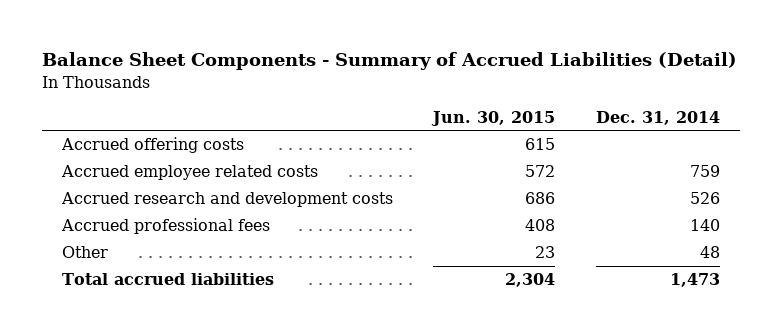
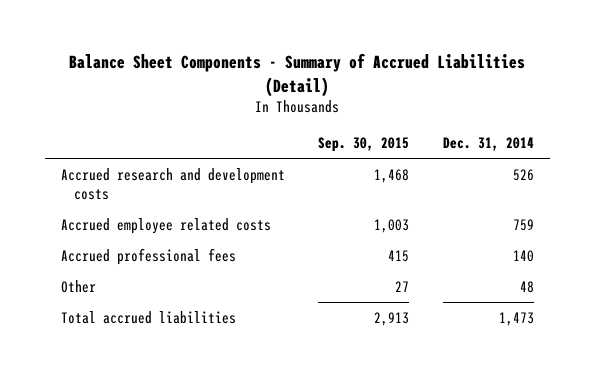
[431,110,556,126] Jun. 30, 2015 -> none
none -> [318,137,410,153] Sep. 30, 2015
[61,137,245,154] Accrued offering costs -> none
[61,165,319,181] Accrued employee related costs -> [61,217,272,234] Accrued employee related costs

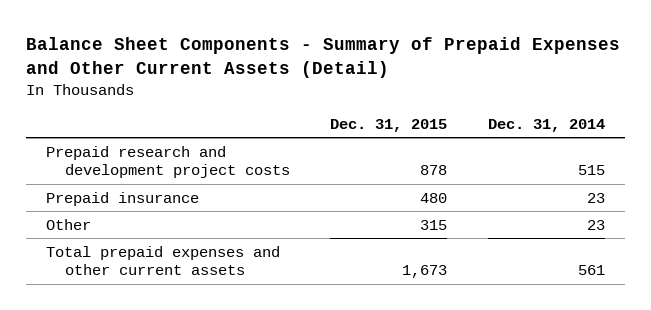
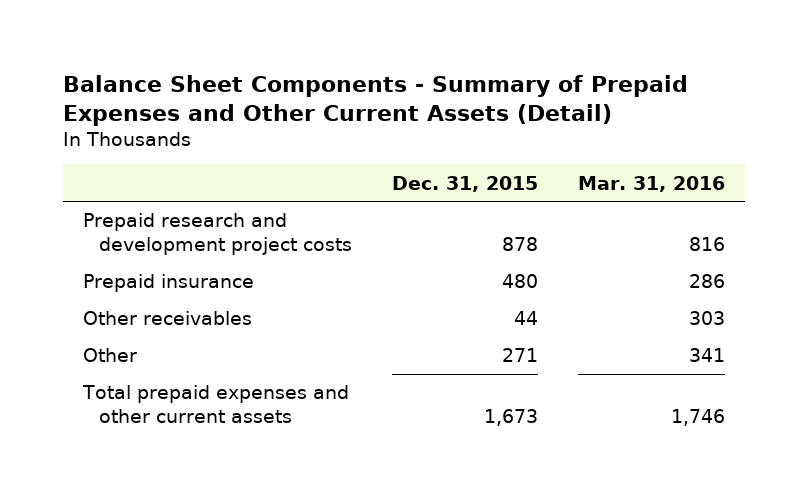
[487,118,605,132] Dec. 31, 2014 -> none
none -> [577,175,725,192] Mar. 31, 2016
none -> [83,311,253,326] Other receivables
[420,219,448,230] 315 -> [501,348,538,363] 271

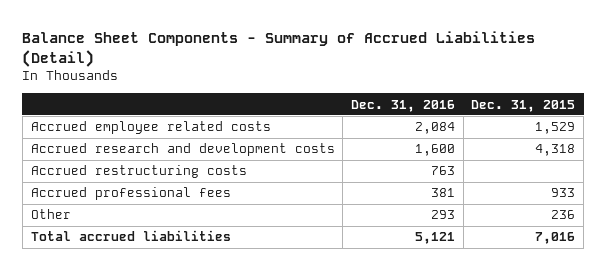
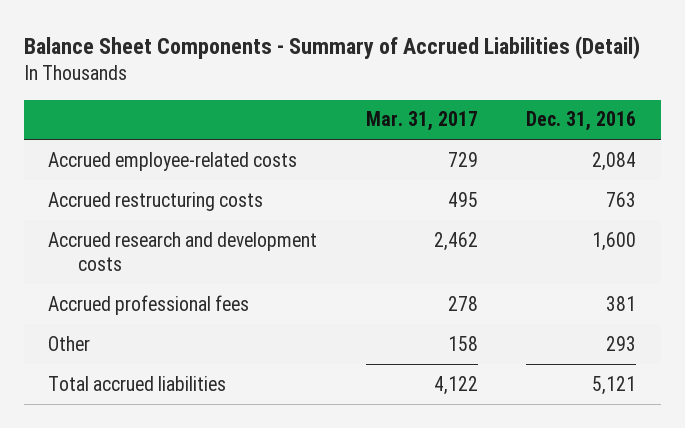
[471,99,576,112] Dec. 31, 2015 -> none
none -> [365,111,478,132] Mar. 31, 2017
[30,121,271,135] Accrued employee related costs -> [48,151,298,171] Accrued employee-related costs
[30,143,335,157] Accrued research and development costs -> [48,231,318,272] Accrued research and development costs

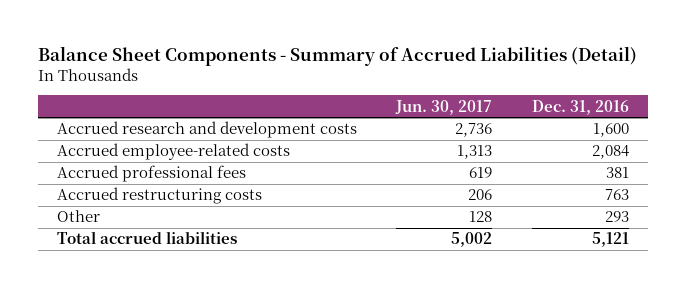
[365,111,478,132] Mar. 31, 2017 -> none
none -> [395,99,493,115] Jun. 30, 2017
[48,151,298,171] Accrued employee-related costs -> [57,143,291,161] Accrued employee-related costs
[48,191,264,211] Accrued restructuring costs -> [57,187,263,205] Accrued restructuring costs

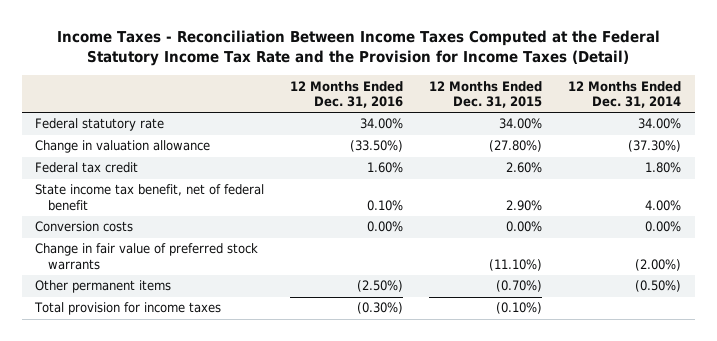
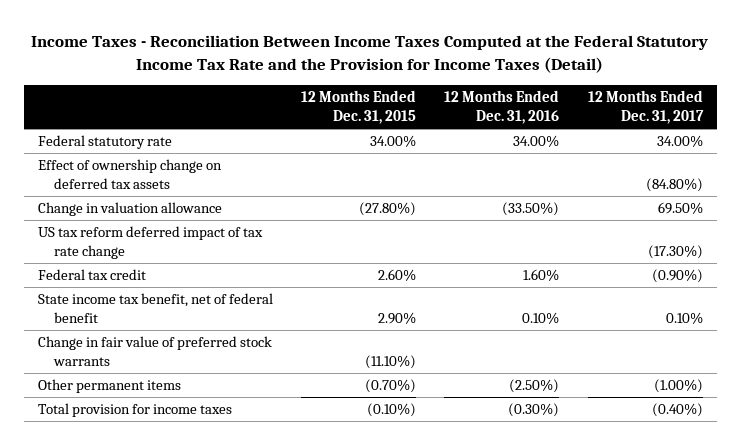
[568,80,682,109] 12 Months Ended Dec. 31, 2014 -> none
none -> [587,90,704,125] 12 Months Ended Dec. 31, 2017
none -> [38,158,223,190] Effect of ownership change on deferred tax assets
none -> [38,225,264,260] US tax reform deferred impact of tax rate change
[35,221,134,233] Conversion costs -> none

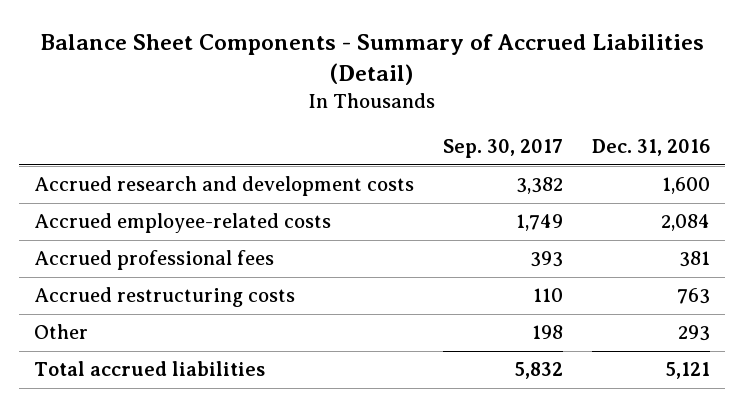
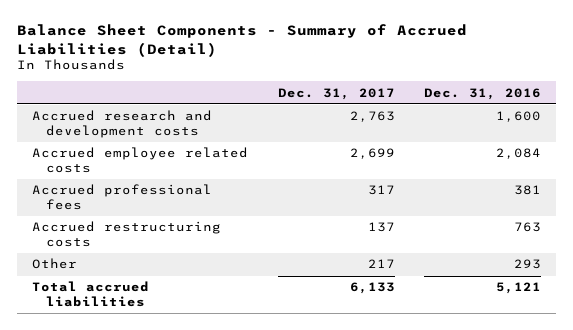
[442,139,563,159] Sep. 30, 2017 -> none
none -> [277,87,395,100] Dec. 31, 2017
[33,213,331,234] Accrued employee-related costs -> [31,147,248,173] Accrued employee related costs

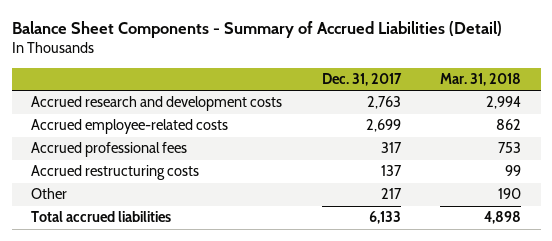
[424,87,542,100] Dec. 31, 2016 -> none
none -> [439,72,521,86] Mar. 31, 2018
[31,147,248,173] Accrued employee related costs -> [31,119,229,135] Accrued employee-related costs

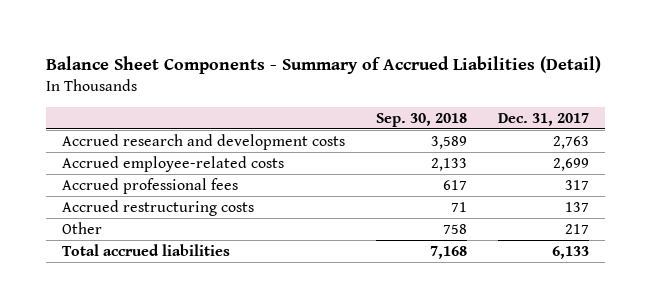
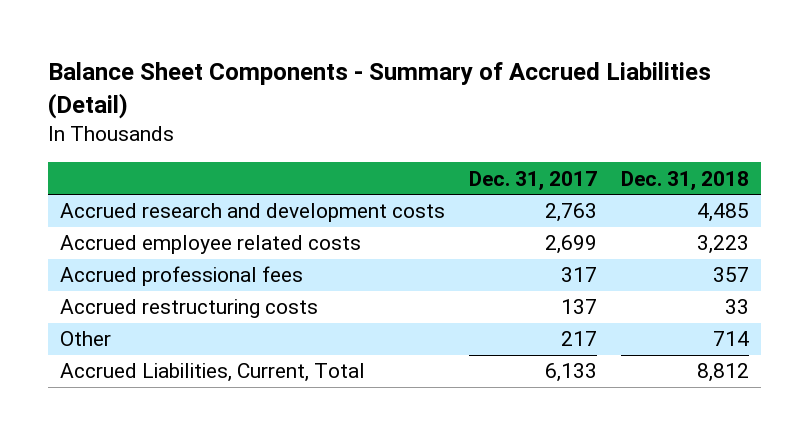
[375,112,467,127] Sep. 30, 2018 -> none
none -> [620,170,749,191] Dec. 31, 2018
[61,155,284,172] Accrued employee-related costs -> [59,235,361,255] Accrued employee related costs
[61,243,230,256] Total accrued liabilities -> [59,363,365,383] Accrued Liabilities, Current, Total

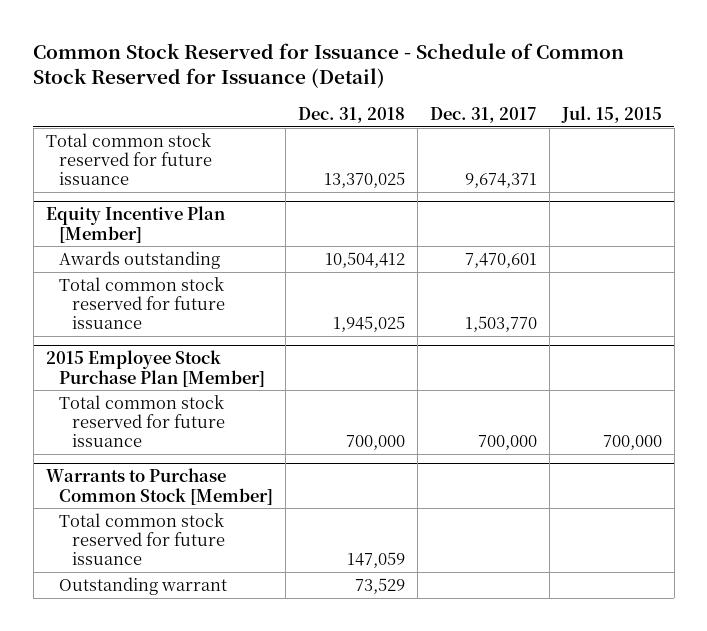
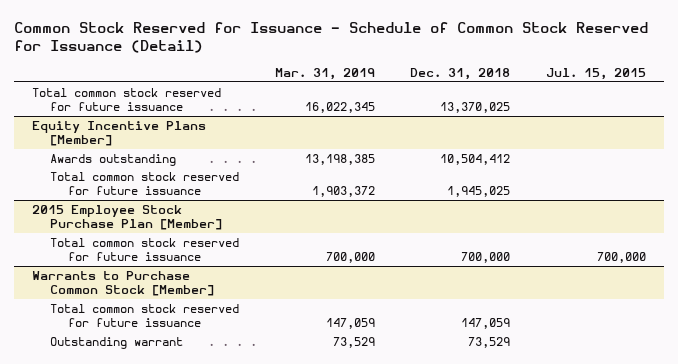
[429,106,537,123] Dec. 31, 2017 -> none
none -> [274,68,375,81] Mar. 31, 2019
[45,206,225,243] Equity Incentive Plan [Member] -> [31,120,206,147] Equity Incentive Plans [Member]

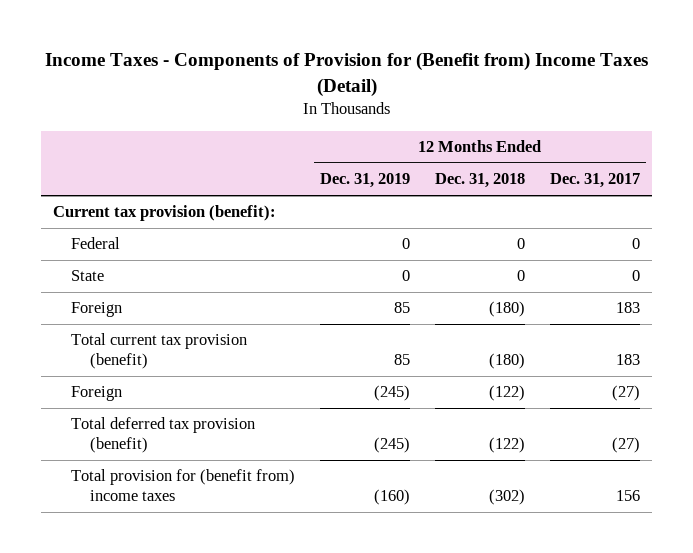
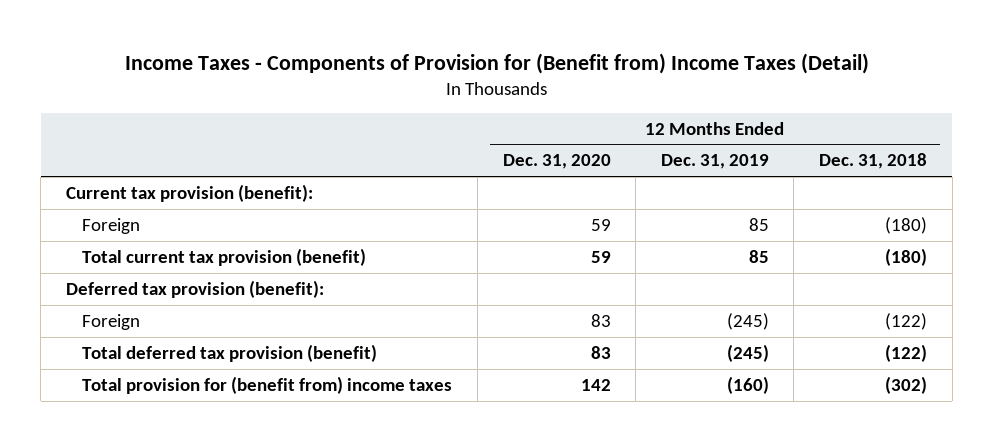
[549,173,640,189] Dec. 31, 2017 -> none
none -> [502,154,611,170] Dec. 31, 2020
[71,237,121,250] Federal -> none
[71,270,105,282] State -> none
none -> [65,279,324,298] Deferred tax provision (benefit):

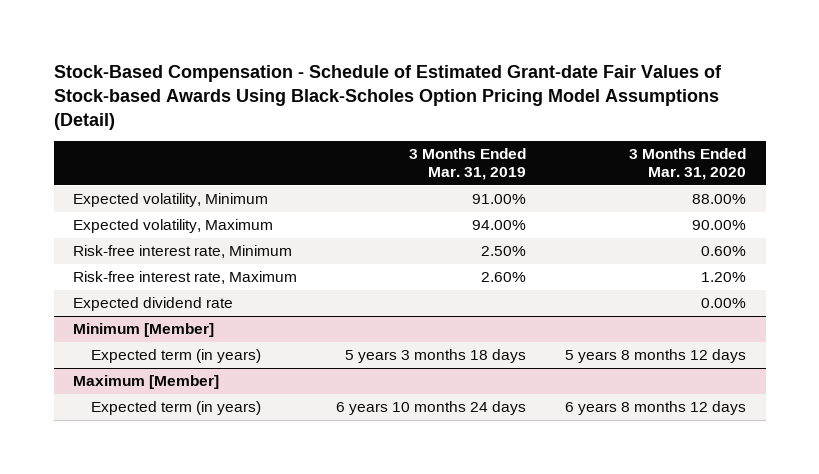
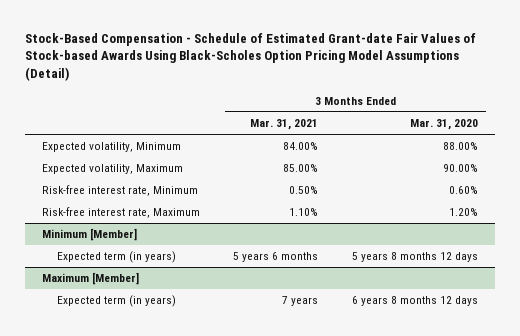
[409,148,527,181] 3 Months Ended Mar. 31, 2019 -> none
none -> [250,118,319,130] Mar. 31, 2021
[73,297,234,312] Expected dividend rate -> none

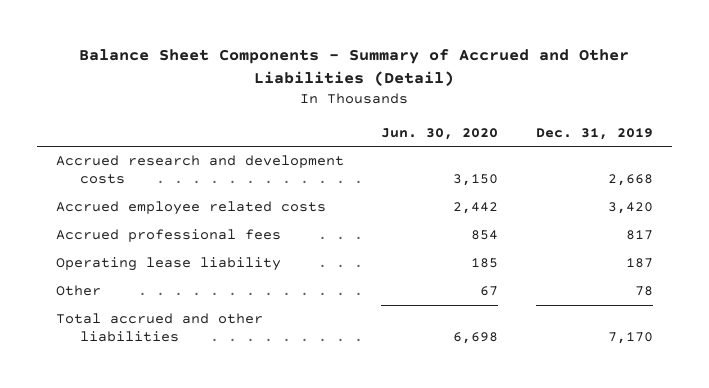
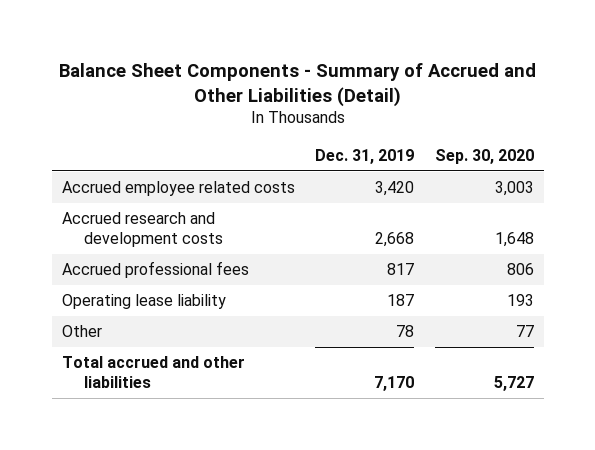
[381,127,499,140] Jun. 30, 2020 -> none
none -> [434,148,534,164] Sep. 30, 2020
[55,155,344,184] Accrued research and development costs -> [61,212,224,247] Accrued research and development costs

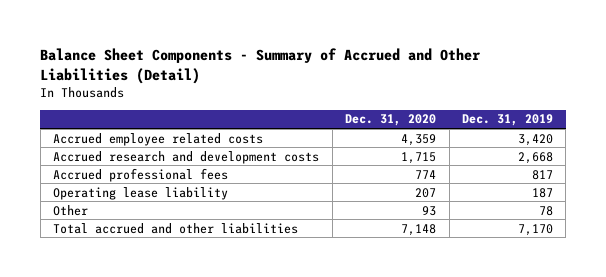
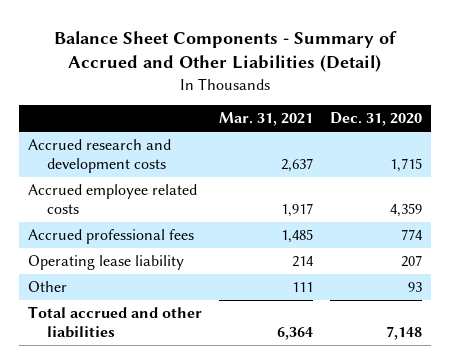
[462,114,554,127] Dec. 31, 2019 -> none
none -> [219,112,314,127] Mar. 31, 2021
[53,132,264,146] Accrued employee related costs -> [27,184,197,215] Accrued employee related costs

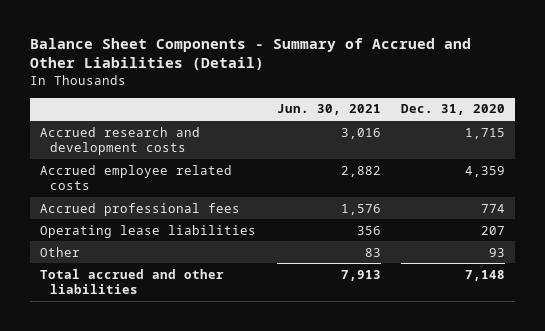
[219,112,314,127] Mar. 31, 2021 -> none
none -> [276,104,381,116] Jun. 30, 2021
[27,255,184,271] Operating lease liability -> [40,224,257,238] Operating lease liabilities

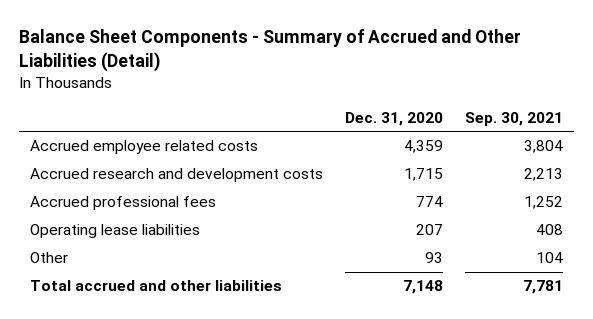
[276,104,381,116] Jun. 30, 2021 -> none
none -> [465,111,564,126] Sep. 30, 2021
[40,126,201,155] Accrued research and development costs -> [30,168,324,183] Accrued research and development costs

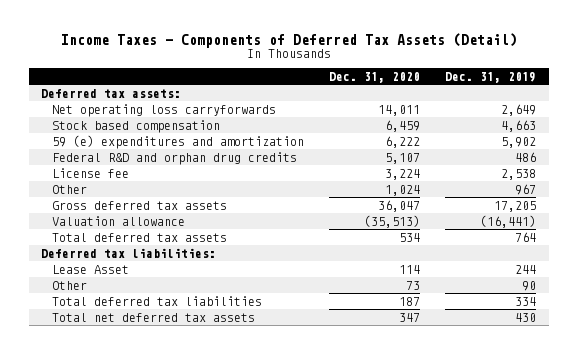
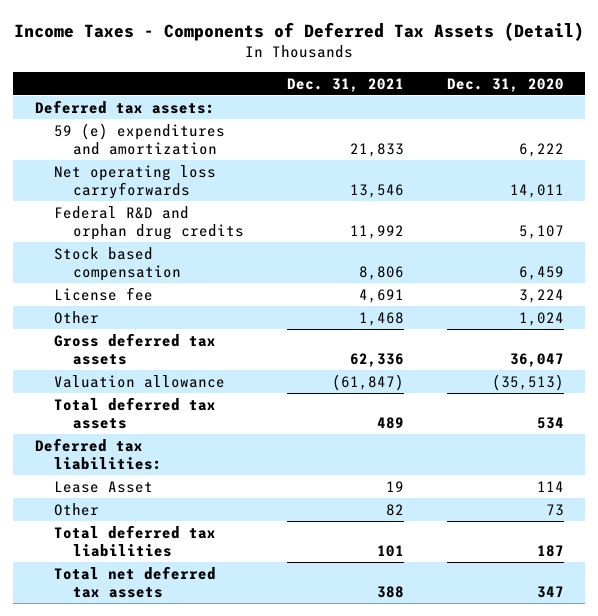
[445,72,537,84] Dec. 31, 2019 -> none
none -> [286,77,404,92] Dec. 31, 2021
[52,103,277,117] Net operating loss carryforwards -> [53,164,216,200] Net operating loss carryforwards
[52,119,221,133] Stock based compensation -> [53,246,181,282] Stock based compensation

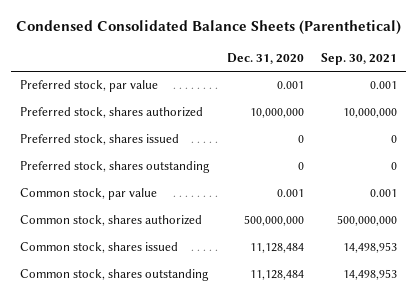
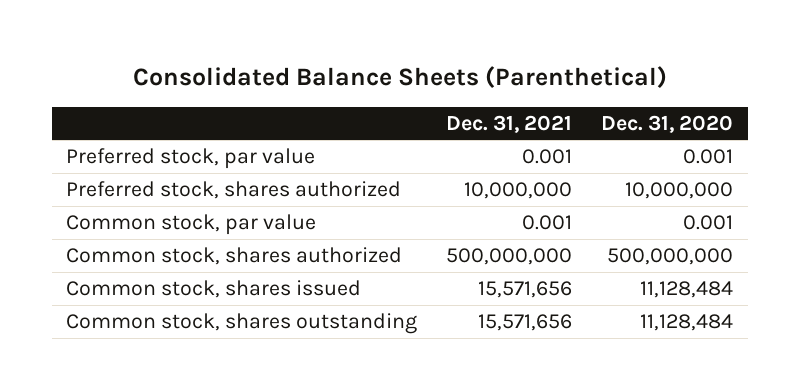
[15,20,401,36] Condensed Consolidated Balance Sheets (Parenthetical) -> [132,66,667,89] Consolidated Balance Sheets (Parenthetical)
[320,52,397,65] Sep. 30, 2021 -> none
none -> [446,114,573,133] Dec. 31, 2021
[20,134,180,146] Preferred stock, shares issued -> none
[20,161,211,174] Preferred stock, shares outstanding -> none

